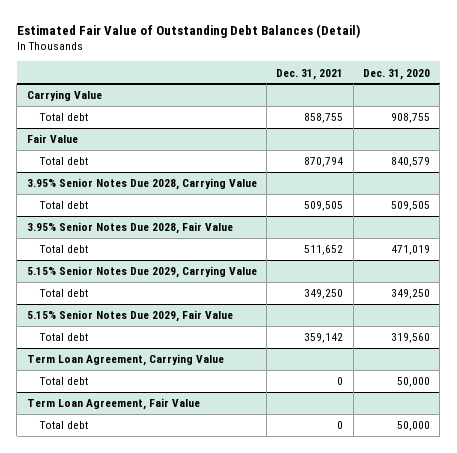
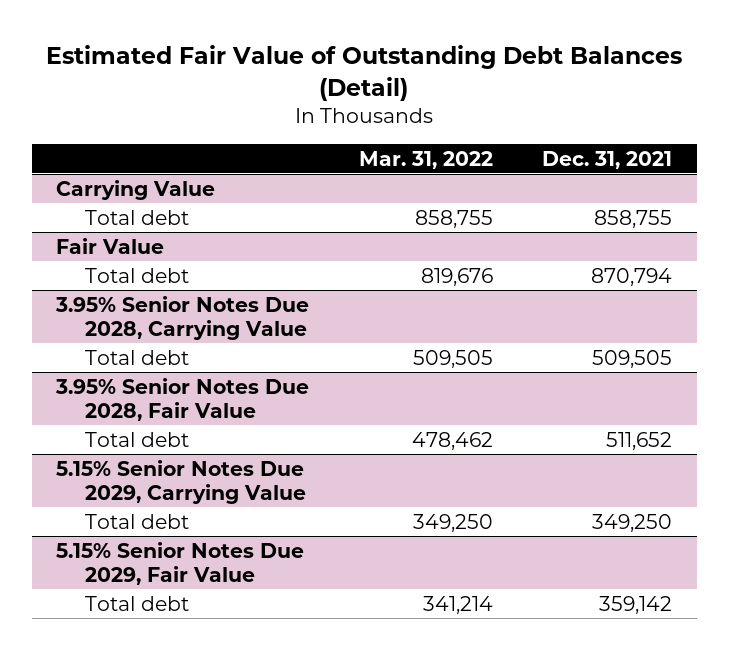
[362,68,430,80] Dec. 31, 2020 -> none
none -> [358,150,493,169] Mar. 31, 2022
[26,354,224,367] Term Loan Agreement, Carrying Value -> none
[39,377,89,386] Total debt -> none
[26,398,200,411] Term Loan Agreement, Fair Value -> none
[39,421,89,430] Total debt -> none

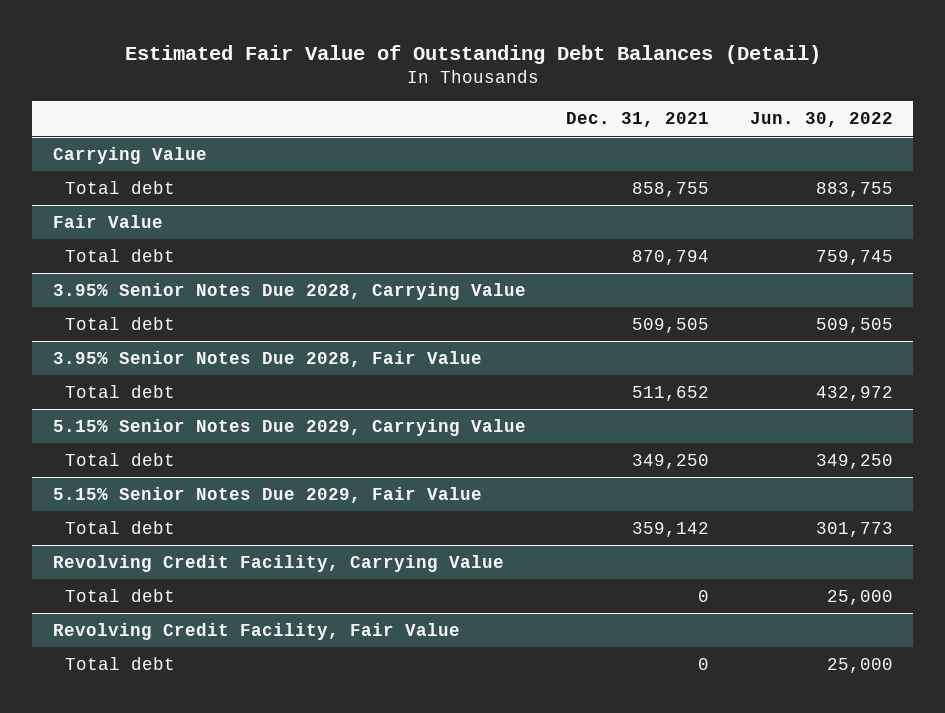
[358,150,493,169] Mar. 31, 2022 -> none
none -> [749,112,893,128] Jun. 30, 2022
none -> [52,555,504,573] Revolving Credit Facility, Carrying Value
none -> [65,589,176,603] Total debt
none -> [52,623,460,641] Revolving Credit Facility, Fair Value
none -> [65,657,176,671] Total debt

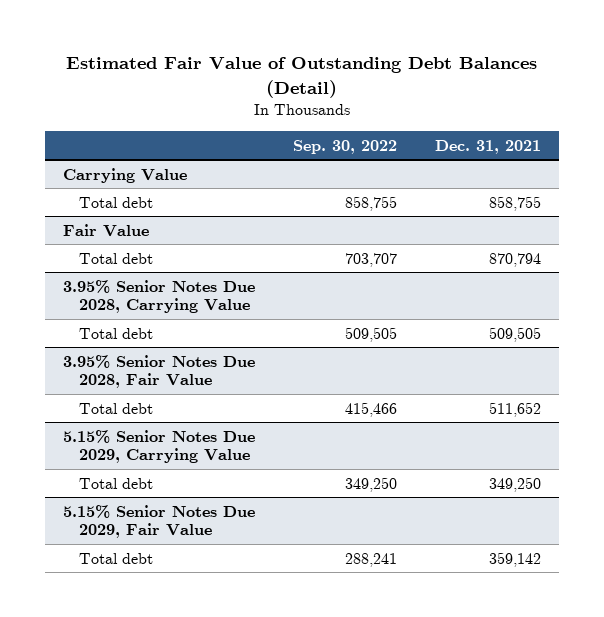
[749,112,893,128] Jun. 30, 2022 -> none
none -> [293,139,398,154] Sep. 30, 2022
[52,555,504,573] Revolving Credit Facility, Carrying Value -> none
[65,589,176,603] Total debt -> none
[52,623,460,641] Revolving Credit Facility, Fair Value -> none
[65,657,176,671] Total debt -> none

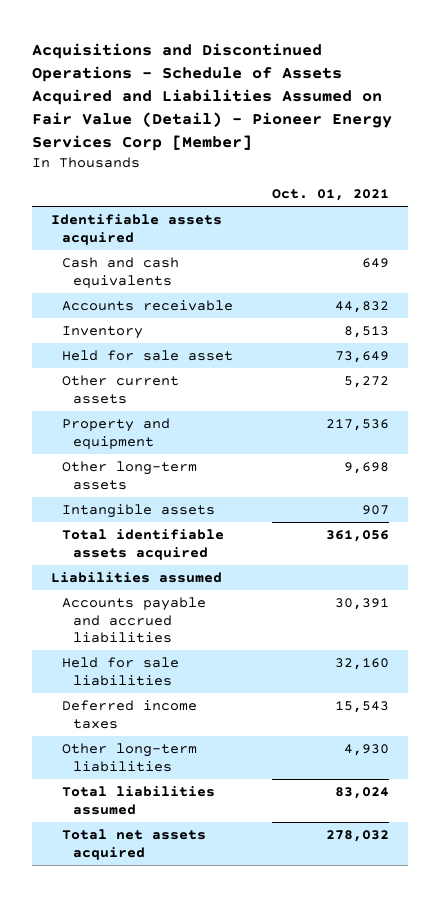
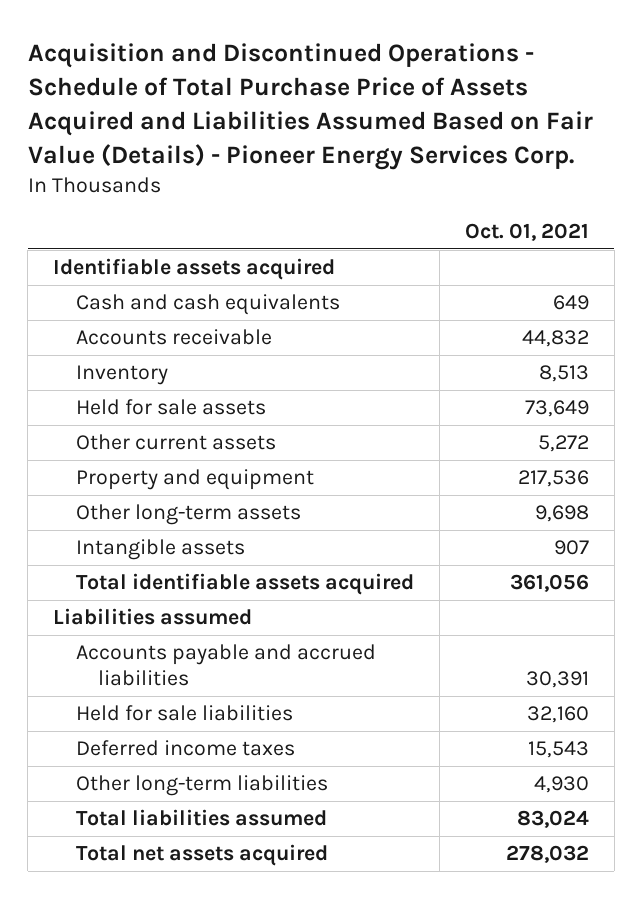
[32,42,393,151] Acquisitions and Discontinued Operations - Schedule of Assets Acquired and Liabilities Assumed on Fair Value (Detail) - Pioneer Energy Services Corp [Member] -> [27,43,593,170] Acquisition and Discontinued Operations - Schedule of Total Purchase Price of Assets Acquired and Liabilities Assumed Based on Fair Value (Details) - Pioneer Energy Services Corp.
[62,349,234,361] Held for sale asset -> [75,399,266,416] Held for sale assets

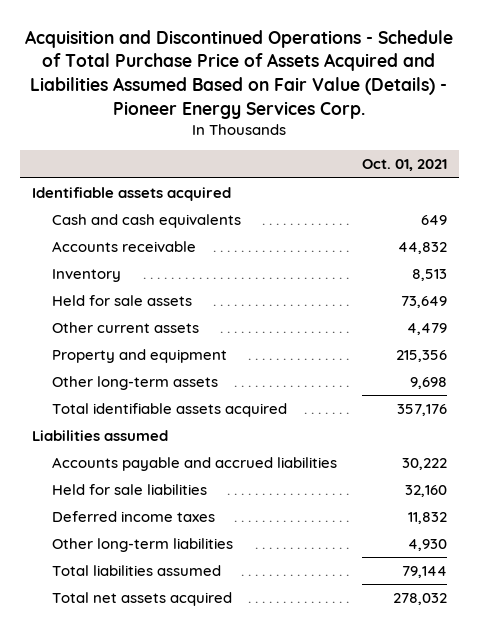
[537,435,589,453] 5,272 -> [406,323,447,336] 4,479
[517,470,589,488] 217,536 -> [395,350,447,363] 215,356
[75,539,245,561] Intangible assets -> none
[509,574,589,593] 361,056 -> [396,404,447,417] 357,176
[525,671,589,689] 30,391 -> [401,458,447,471] 30,222
[527,741,589,759] 15,543 -> [407,512,447,525] 11,832
[516,810,589,829] 83,024 -> [401,566,447,579] 79,144

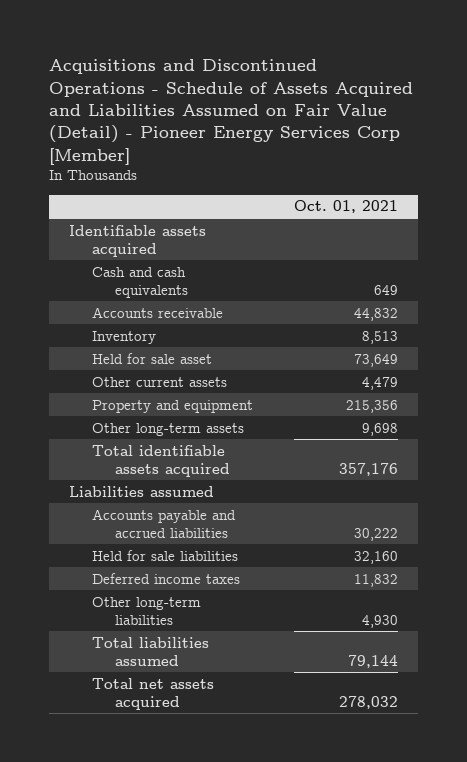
[25,29,454,119] Acquisition and Discontinued Operations - Schedule of Total Purchase Price of Assets Acquired and Liabilities Assumed Based on Fair Value (Details) - Pioneer Energy Services Corp. -> [48,59,413,165] Acquisitions and Discontinued Operations - Schedule of Assets Acquired and Liabilities Assumed on Fair Value (Detail) - Pioneer Energy Services Corp [Member]
[51,295,192,307] Held for sale assets -> [91,352,212,364] Held for sale asset

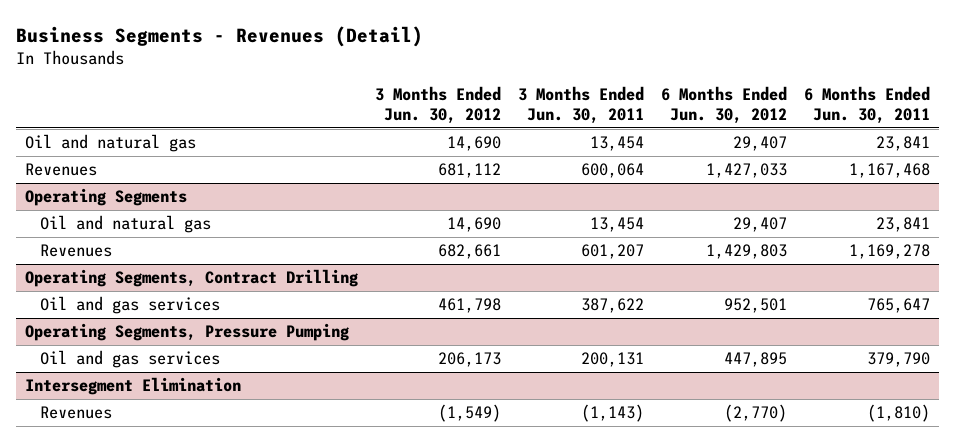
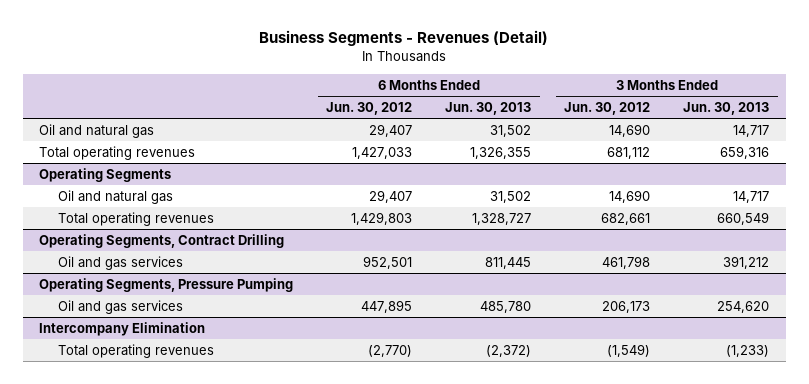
[518,86,645,125] 3 Months Ended Jun. 30, 2011 -> none
[804,86,931,125] 6 Months Ended Jun. 30, 2011 -> none
none -> [445,102,532,116] Jun. 30, 2013
none -> [683,102,770,116] Jun. 30, 2013
[24,163,97,177] Revenues -> [39,145,196,160] Total operating revenues
[39,244,112,258] Revenues -> [57,211,214,226] Total operating revenues
[24,377,241,396] Intersegment Elimination -> none
none -> [39,321,206,336] Intercompany Elimination
[39,406,112,420] Revenues -> [57,343,214,358] Total operating revenues

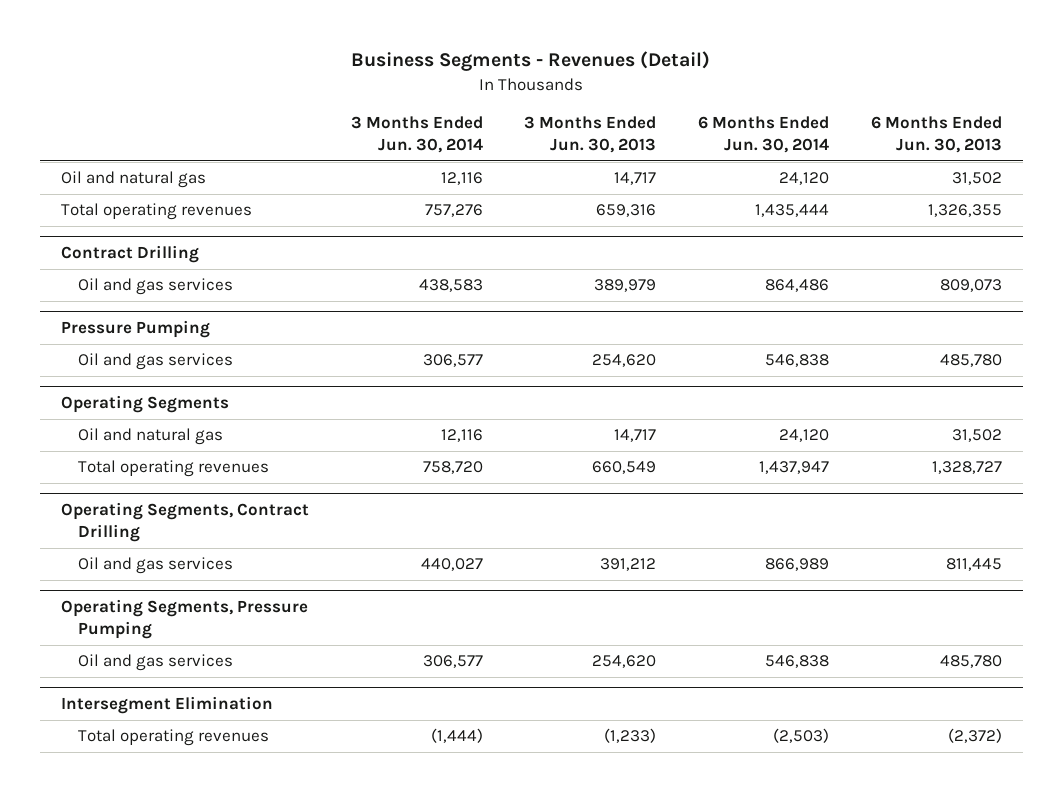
[326,102,413,116] Jun. 30, 2012 -> none
[564,102,651,116] Jun. 30, 2012 -> none
none -> [350,116,483,153] 3 Months Ended Jun. 30, 2014
none -> [698,116,830,153] 6 Months Ended Jun. 30, 2014
none -> [60,245,199,264] Contract Drilling
none -> [78,278,234,296] Oil and gas services
none -> [60,320,210,339] Pressure Pumping
none -> [78,353,234,371] Oil and gas services
[39,321,206,336] Intercompany Elimination -> none
none -> [60,696,273,715] Intersegment Elimination

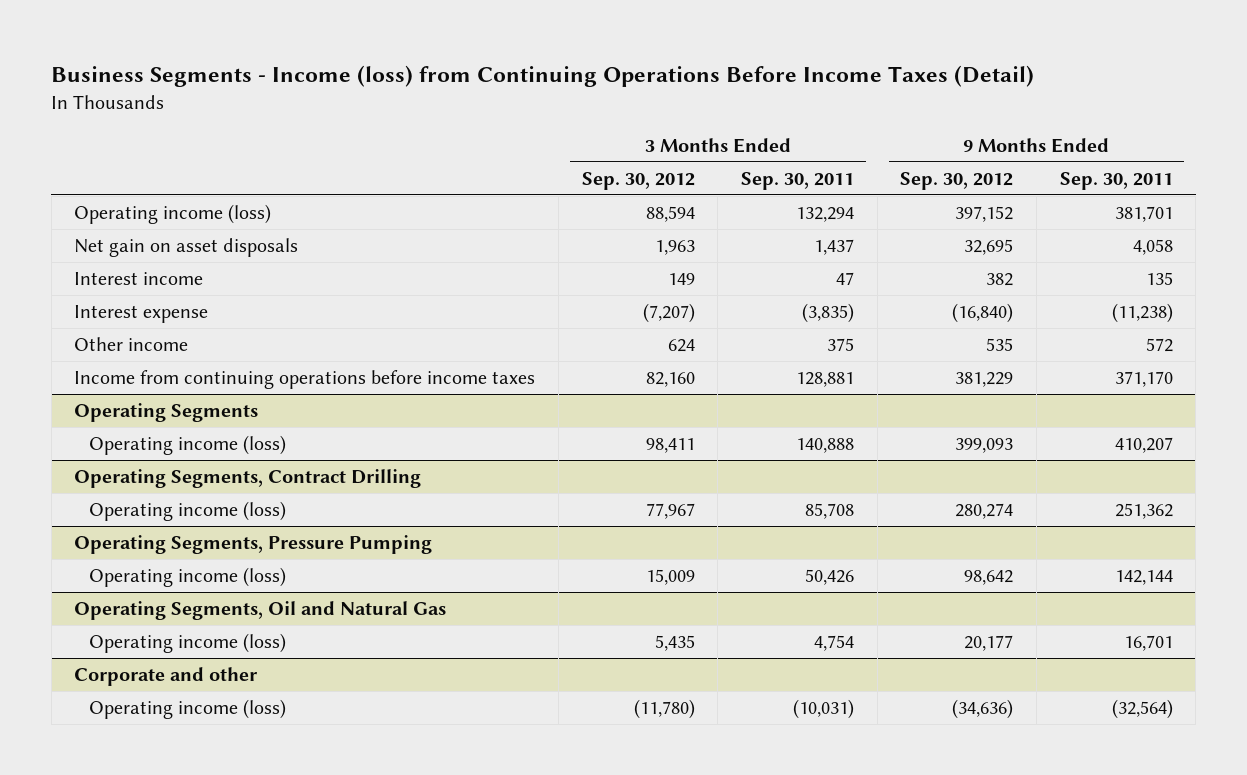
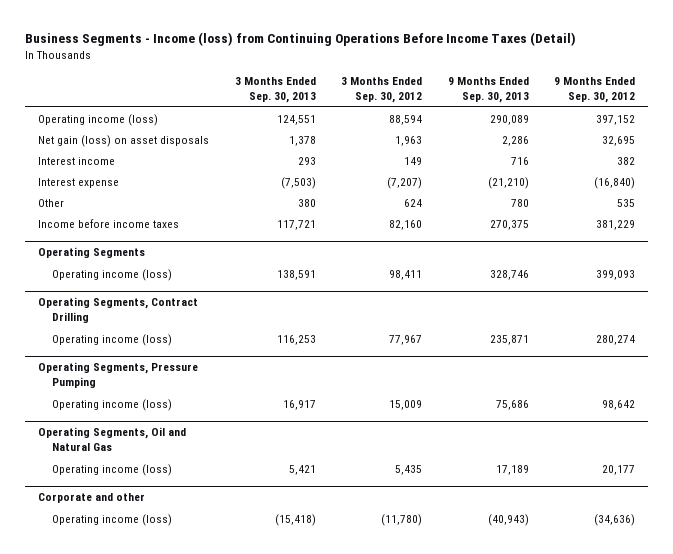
[741,171,855,190] Sep. 30, 2011 -> none
[1059,171,1173,190] Sep. 30, 2011 -> none
none -> [234,77,316,104] 3 Months Ended Sep. 30, 2013
none -> [447,77,529,104] 9 Months Ended Sep. 30, 2013
[74,237,299,257] Net gain on asset disposals -> [37,134,209,147] Net gain (loss) on asset disposals
[74,336,189,351] Other income -> [37,198,64,207] Other
[74,369,536,389] Income from continuing operations before income taxes -> [37,218,179,228] Income before income taxes

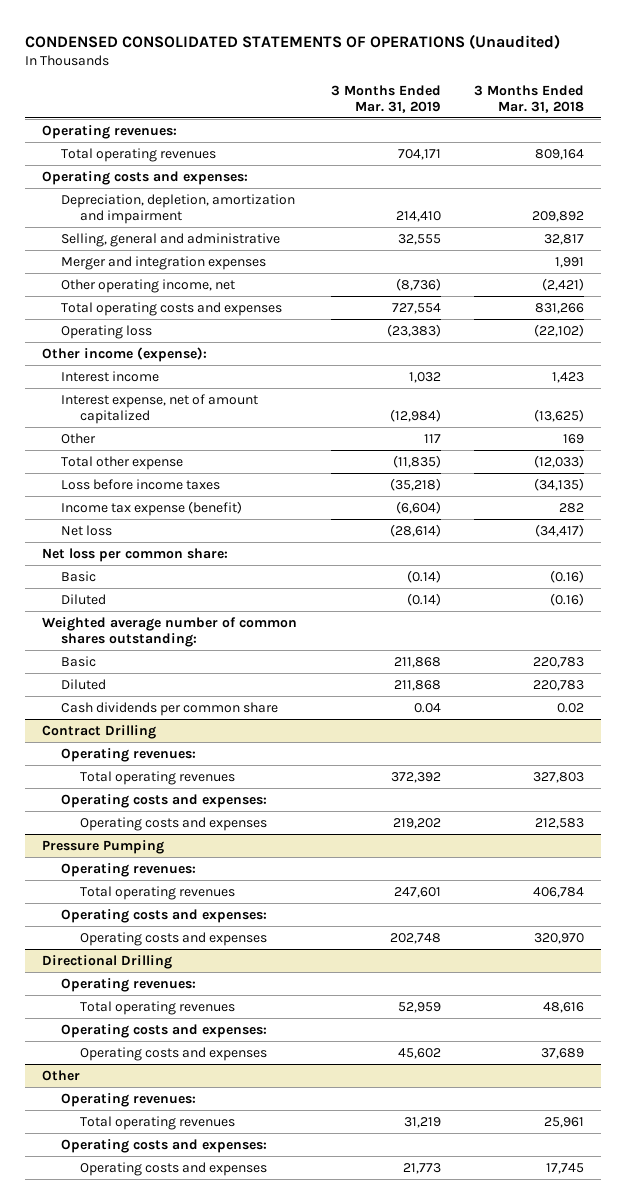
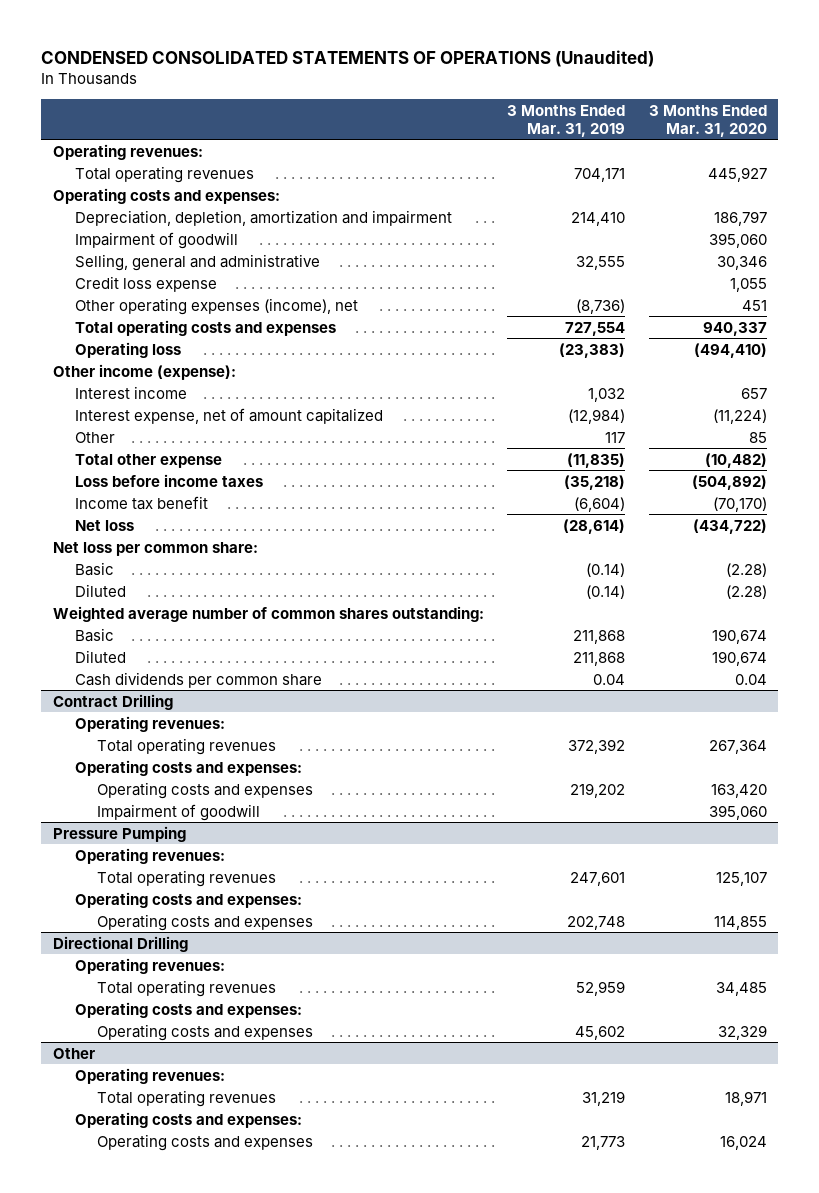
[474,84,585,113] 3 Months Ended Mar. 31, 2018 -> none
none -> [648,104,767,137] 3 Months Ended Mar. 31, 2020
none -> [74,231,238,249] Impairment of goodwill
[60,255,266,270] Merger and integration expenses -> none
none -> [74,275,217,292] Credit loss expense
[60,278,235,293] Other operating income, net -> [74,297,358,315] Other operating expenses (income), net
[60,500,242,516] Income tax expense (benefit) -> [74,495,208,510] Income tax benefit
none -> [97,803,261,821] Impairment of goodwill

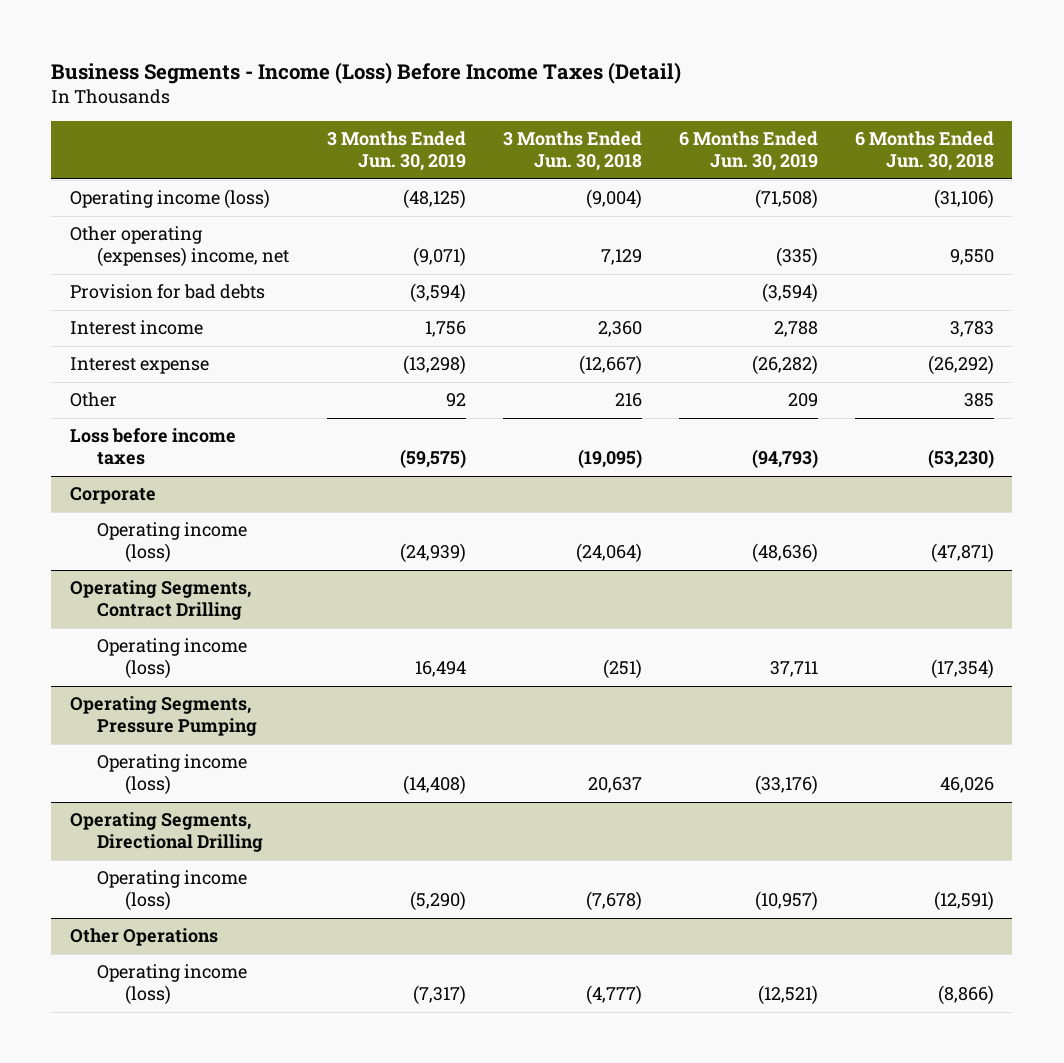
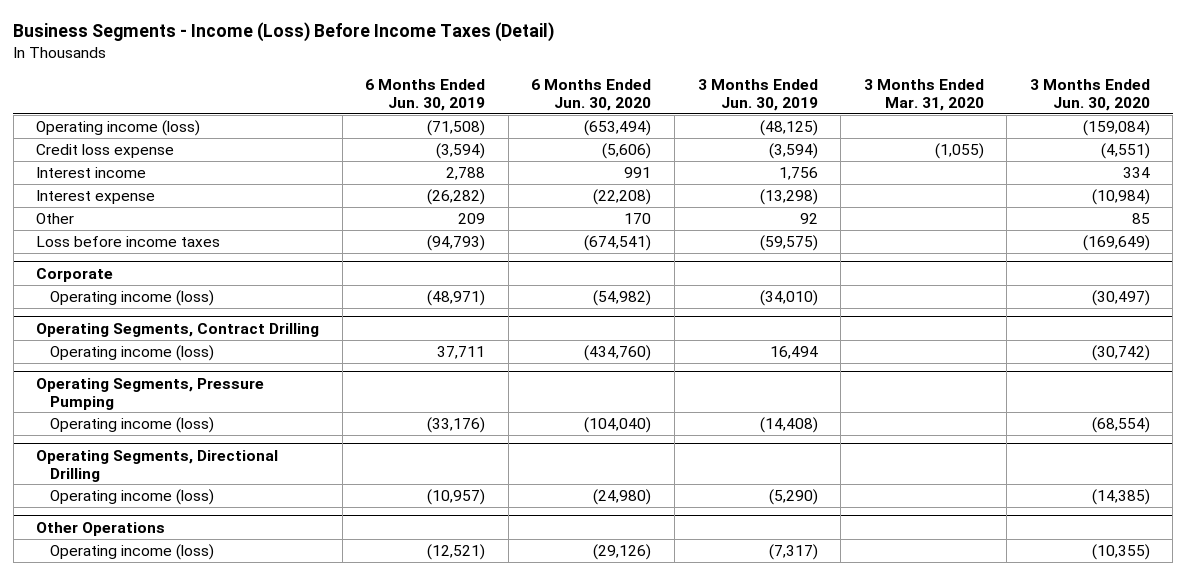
[502,131,642,172] 3 Months Ended Jun. 30, 2018 -> none
[854,131,994,172] 6 Months Ended Jun. 30, 2018 -> none
none -> [531,78,652,111] 6 Months Ended Jun. 30, 2020
none -> [863,78,984,111] 3 Months Ended Mar. 31, 2020
none -> [1029,78,1150,111] 3 Months Ended Jun. 30, 2020
[69,226,290,268] Other operating (expenses) income, net -> none
[69,284,265,300] Provision for bad debts -> [36,143,175,158] Credit loss expense
[399,543,466,564] (24,939) -> [759,289,818,306] (34,010)
[751,543,818,564] (48,636) -> [427,289,486,306] (48,971)

